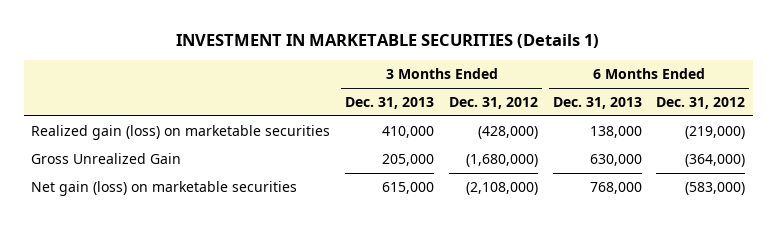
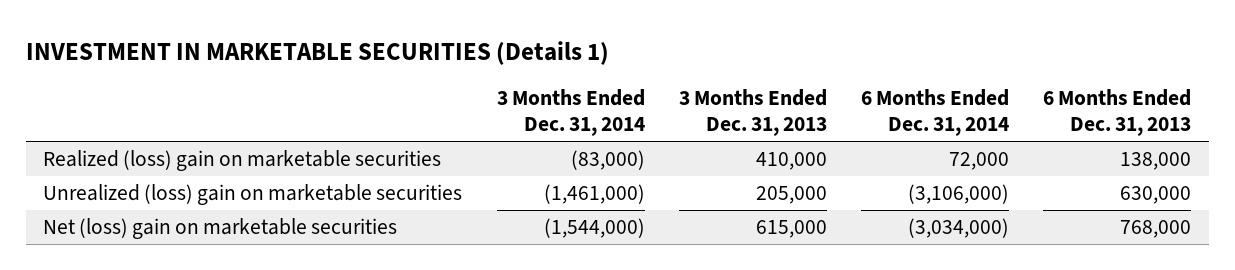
[448,97,538,110] Dec. 31, 2012 -> none
[656,97,746,110] Dec. 31, 2012 -> none
none -> [496,89,645,137] 3 Months Ended Dec. 31, 2014
none -> [861,89,1010,137] 6 Months Ended Dec. 31, 2014
[31,125,331,141] Realized gain (loss) on marketable securities -> [43,150,442,172] Realized (loss) gain on marketable securities
[31,153,182,165] Gross Unrealized Gain -> [43,184,463,206] Unrealized (loss) gain on marketable securities
[31,181,298,197] Net gain (loss) on marketable securities -> [43,218,398,240] Net (loss) gain on marketable securities

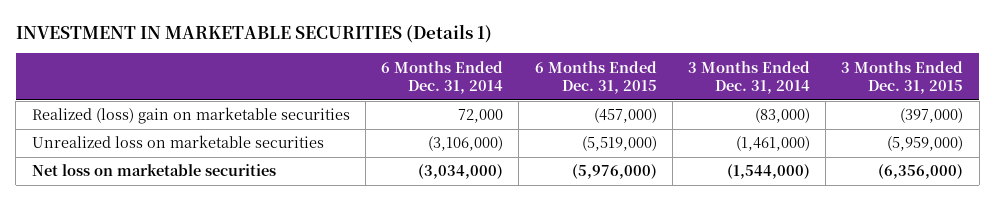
[678,89,827,137] 3 Months Ended Dec. 31, 2013 -> none
[1043,89,1192,137] 6 Months Ended Dec. 31, 2013 -> none
none -> [534,60,657,95] 6 Months Ended Dec. 31, 2015
none -> [841,60,964,95] 3 Months Ended Dec. 31, 2015
[43,184,463,206] Unrealized (loss) gain on marketable securities -> [31,135,324,149] Unrealized loss on marketable securities
[43,218,398,240] Net (loss) gain on marketable securities -> [31,164,276,177] Net loss on marketable securities

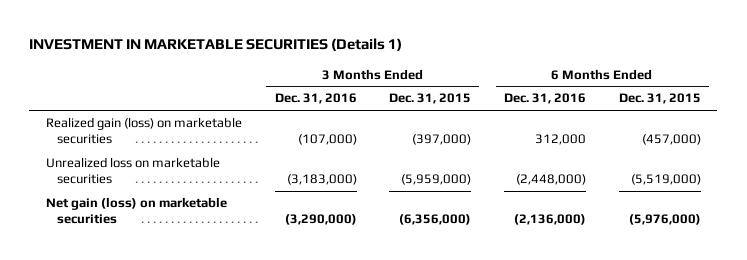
[381,60,504,95] 6 Months Ended Dec. 31, 2014 -> none
[687,60,810,95] 3 Months Ended Dec. 31, 2014 -> none
none -> [274,93,357,105] Dec. 31, 2016
none -> [504,93,587,105] Dec. 31, 2016
[31,107,350,125] Realized (loss) gain on marketable securities -> [45,117,242,145] Realized gain (loss) on marketable securities
[31,164,276,177] Net loss on marketable securities -> [45,197,227,225] Net gain (loss) on marketable securities

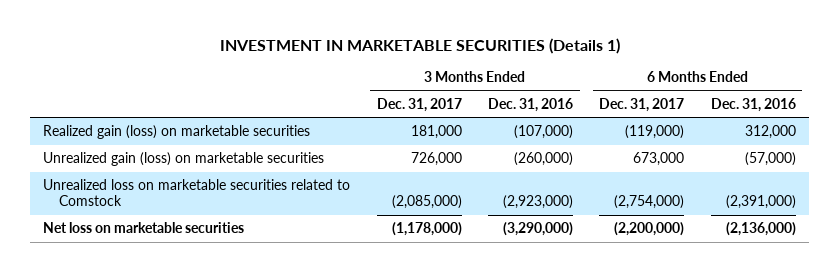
[389,93,472,105] Dec. 31, 2015 -> none
[618,93,701,105] Dec. 31, 2015 -> none
none -> [376,97,462,112] Dec. 31, 2017
none -> [599,97,685,112] Dec. 31, 2017
[45,157,220,185] Unrealized loss on marketable securities -> [43,152,325,167] Unrealized gain (loss) on marketable securities
[286,174,357,186] (3,183,000) -> [514,152,574,167] (260,000)
[516,174,587,186] (2,448,000) -> [744,152,796,167] (57,000)
none -> [43,179,351,207] Unrealized loss on marketable securities related to Comstock
[45,197,227,225] Net gain (loss) on marketable securities -> [43,222,245,234] Net loss on marketable securities

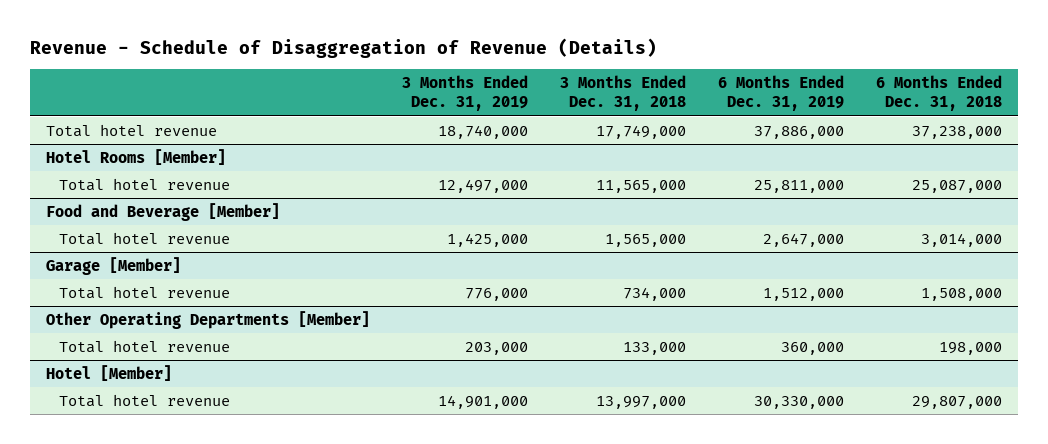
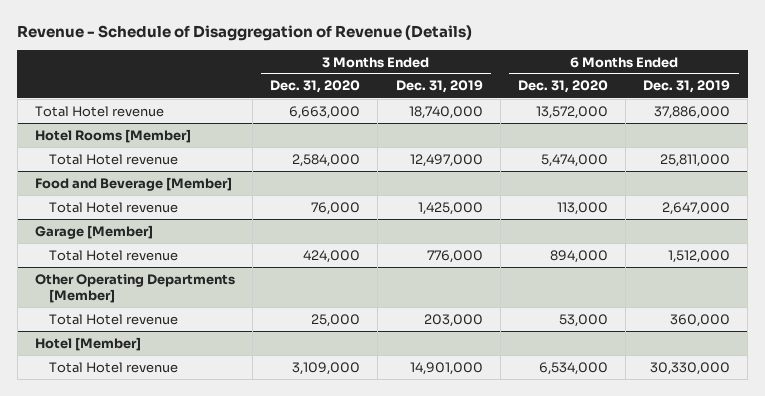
[559,75,686,112] 3 Months Ended Dec. 31, 2018 -> none
[875,75,1002,112] 6 Months Ended Dec. 31, 2018 -> none
none -> [270,80,361,94] Dec. 31, 2020
none -> [517,80,608,94] Dec. 31, 2020
[46,123,218,137] Total hotel revenue -> [34,105,164,117] Total Hotel revenue
[58,177,230,191] Total hotel revenue -> [48,153,178,165] Total Hotel revenue
[58,231,230,245] Total hotel revenue -> [48,201,178,213] Total Hotel revenue
[58,285,230,299] Total hotel revenue -> [48,249,178,261] Total Hotel revenue
[58,339,230,353] Total hotel revenue -> [48,313,178,325] Total Hotel revenue
[58,393,230,407] Total hotel revenue -> [48,361,178,373] Total Hotel revenue

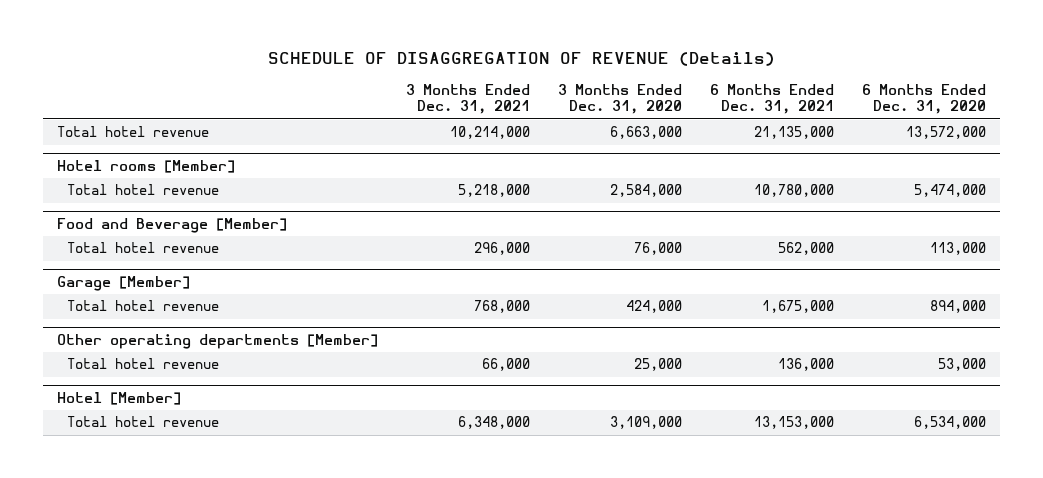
[17,25,473,42] Revenue - Schedule of Disaggregation of Revenue (Details) -> [267,51,775,66] SCHEDULE OF DISAGGREGATION OF REVENUE (Details)
[395,80,483,94] Dec. 31, 2019 -> none
[643,80,731,94] Dec. 31, 2019 -> none
none -> [406,83,531,115] 3 Months Ended Dec. 31, 2021
none -> [710,83,835,115] 6 Months Ended Dec. 31, 2021
[34,105,164,117] Total Hotel revenue -> [57,126,210,138] Total hotel revenue
[34,128,191,143] Hotel Rooms [Member] -> [57,159,236,173] Hotel rooms [Member]
[48,153,178,165] Total Hotel revenue -> [66,184,219,196] Total hotel revenue
[48,201,178,213] Total Hotel revenue -> [66,242,219,254] Total hotel revenue
[48,249,178,261] Total Hotel revenue -> [66,300,219,312] Total hotel revenue
[34,273,235,304] Other Operating Departments [Member] -> [57,333,379,349] Other operating departments [Member]
[48,313,178,325] Total Hotel revenue -> [66,358,219,370] Total hotel revenue
[48,361,178,373] Total Hotel revenue -> [66,416,219,428] Total hotel revenue

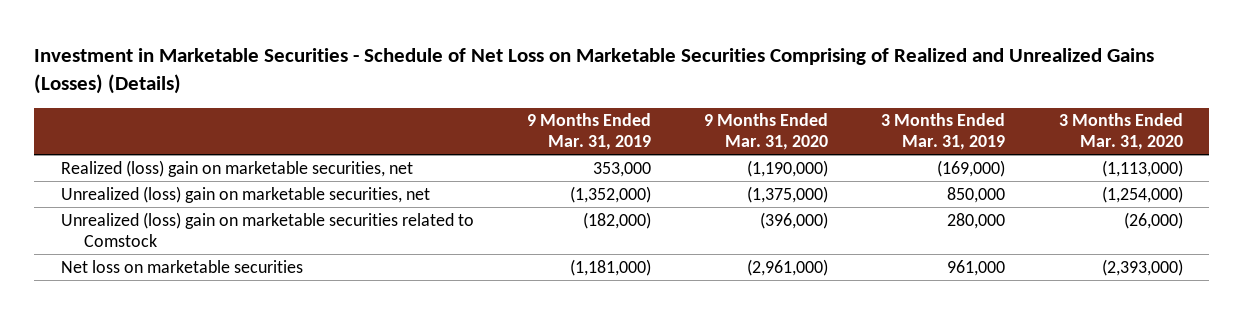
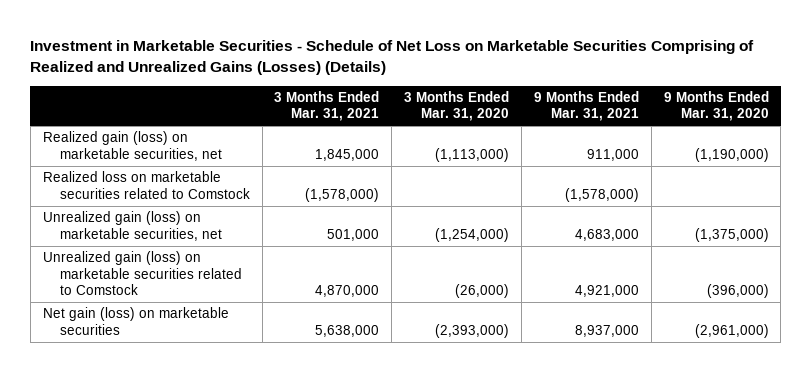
[526,113,651,151] 9 Months Ended Mar. 31, 2019 -> none
[881,113,1006,151] 3 Months Ended Mar. 31, 2019 -> none
none -> [274,90,380,122] 3 Months Ended Mar. 31, 2021
none -> [533,90,639,122] 9 Months Ended Mar. 31, 2021
[60,159,413,177] Realized (loss) gain on marketable securities, net -> [42,131,222,161] Realized gain (loss) on marketable securities, net
none -> [42,171,250,199] Realized loss on marketable securities related to Comstock
[60,185,430,203] Unrealized (loss) gain on marketable securities, net -> [42,211,222,241] Unrealized gain (loss) on marketable securities, net
[60,211,474,247] Unrealized (loss) gain on marketable securities related to Comstock -> [42,251,242,296] Unrealized gain (loss) on marketable securities related to Comstock
[60,259,303,273] Net loss on marketable securities -> [42,307,229,335] Net gain (loss) on marketable securities

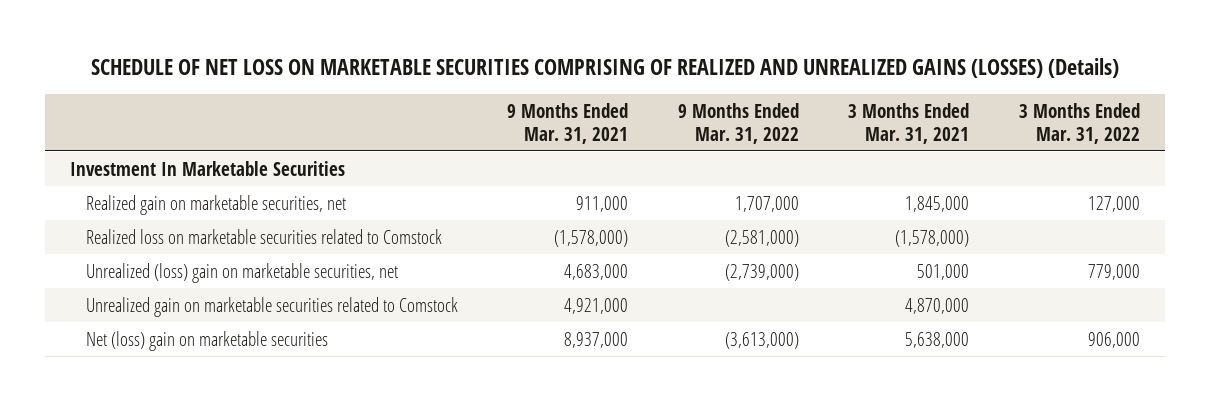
[30,40,755,76] Investment in Marketable Securities - Schedule of Net Loss on Marketable Securities Comprising of Realized and Unrealized Gains (Losses) (Details) -> [91,58,1120,79] SCHEDULE OF NET LOSS ON MARKETABLE SECURITIES COMPRISING OF REALIZED AND UNREALIZED GAINS (LOSSES) (Details)
[404,90,510,122] 3 Months Ended Mar. 31, 2020 -> none
[663,90,769,122] 9 Months Ended Mar. 31, 2020 -> none
none -> [677,102,799,145] 9 Months Ended Mar. 31, 2022
none -> [1018,102,1140,145] 3 Months Ended Mar. 31, 2022
none -> [70,160,346,176] Investment In Marketable Securities
[42,131,222,161] Realized gain (loss) on marketable securities, net -> [85,194,346,215] Realized gain on marketable securities, net
[42,211,222,241] Unrealized gain (loss) on marketable securities, net -> [85,262,398,283] Unrealized (loss) gain on marketable securities, net
[42,251,242,296] Unrealized gain (loss) on marketable securities related to Comstock -> [85,296,458,317] Unrealized gain on marketable securities related to Comstock
[42,307,229,335] Net gain (loss) on marketable securities -> [85,330,328,351] Net (loss) gain on marketable securities

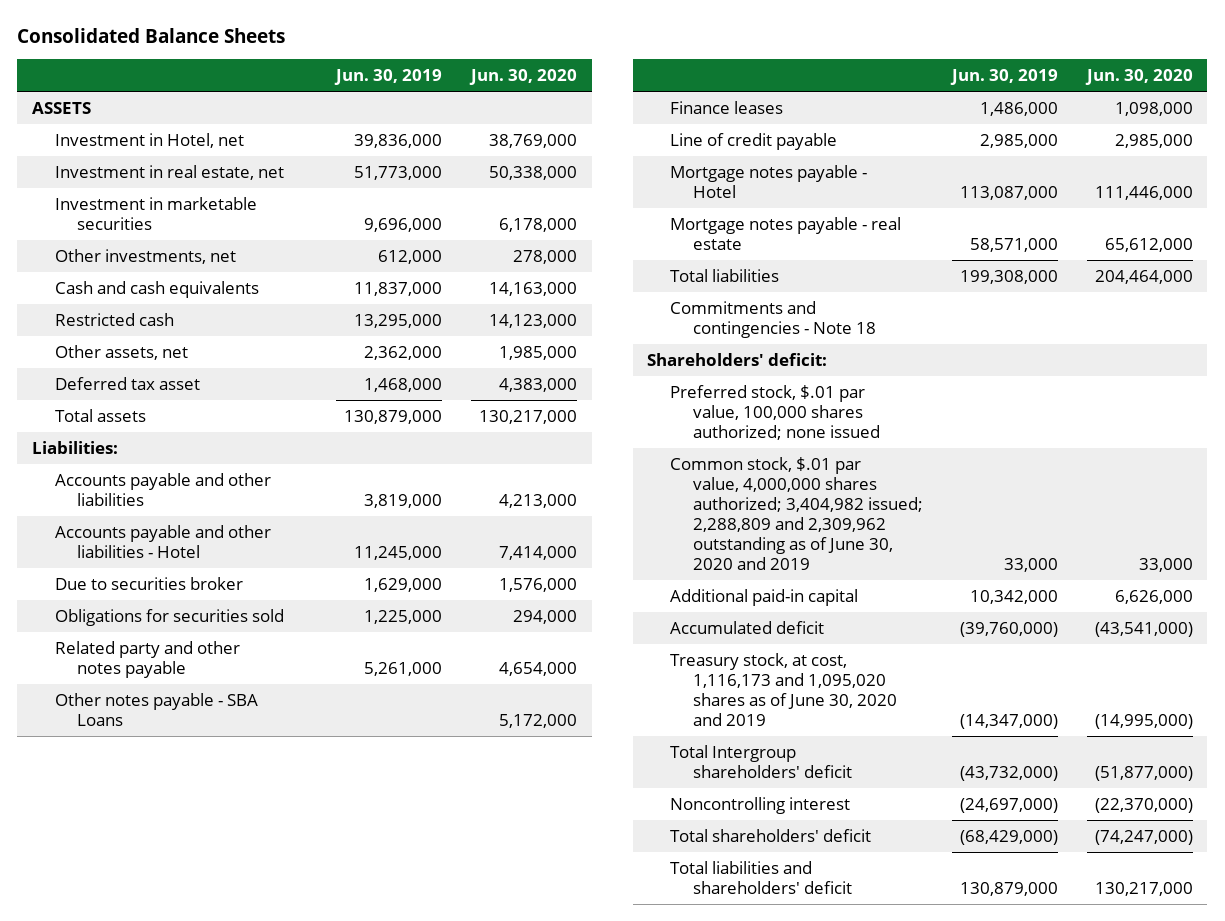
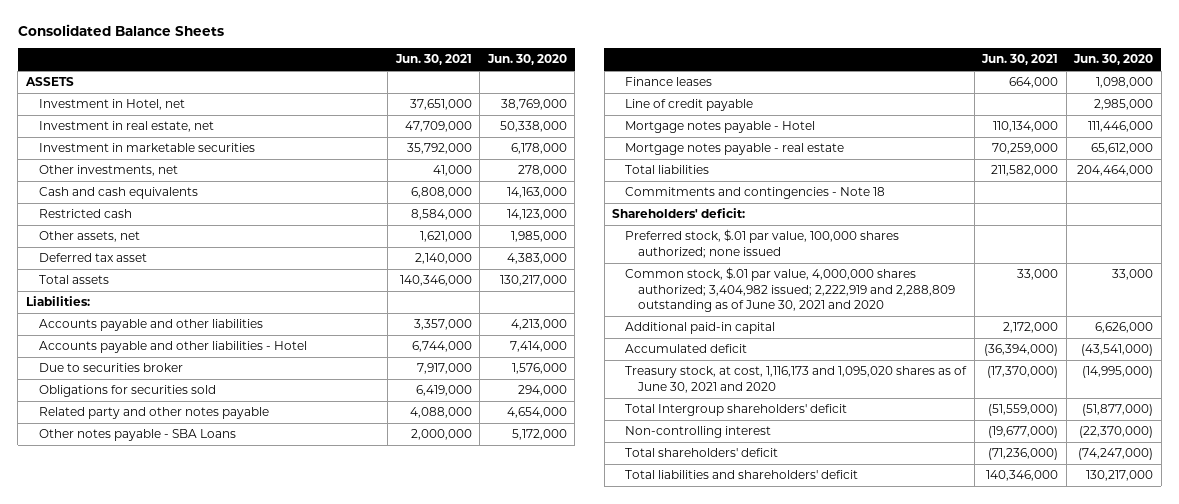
[334,68,443,85] Jun. 30, 2019 -> none
none -> [394,54,472,66] Jun. 30, 2021
[670,456,923,571] Common stock, $.01 par value, 4,000,000 shares authorized; 3,404,982 issued; 2,288,809 and 2,309,962 outstanding as of June 30, 2020 and 2019 -> [625,267,956,312] Common stock, $.01 par value, 4,000,000 shares authorized; 3,404,982 issued; 2,222,919 and 2,288,809 outstanding as of June 30, 2021 and 2020
[670,652,897,726] Treasury stock, at cost, 1,116,173 and 1,095,020 shares as of June 30, 2020 and 2019 -> [625,366,968,393] Treasury stock, at cost, 1,116,173 and 1,095,020 shares as of June 30, 2021 and 2020
[670,796,851,814] Noncontrolling interest -> [625,426,772,439] Non-controlling interest

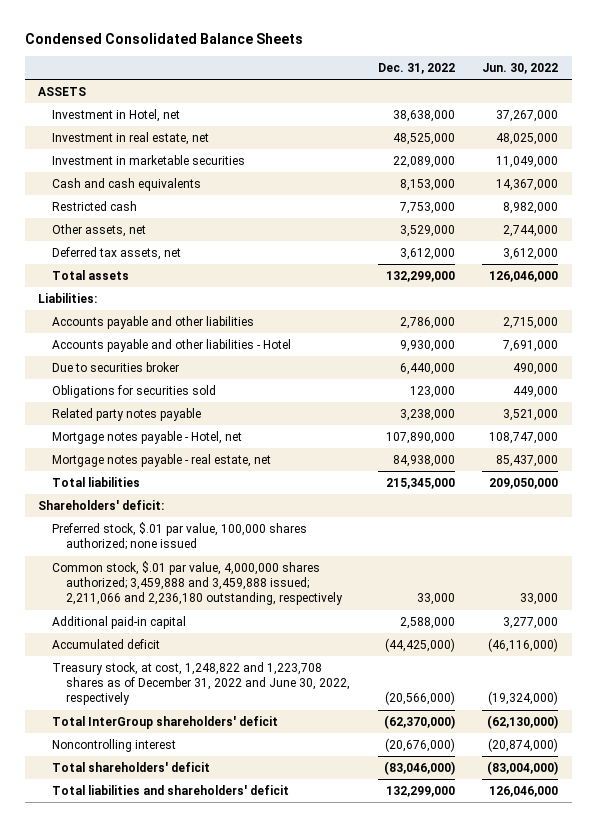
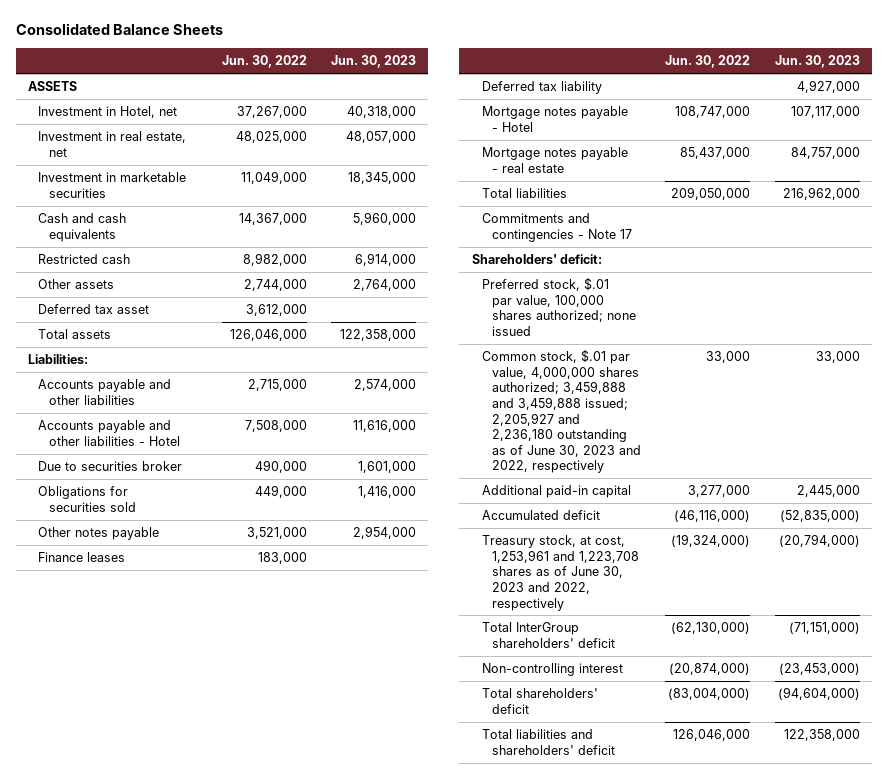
[24,32,303,44] Condensed Consolidated Balance Sheets -> [15,23,223,36] Consolidated Balance Sheets
[377,62,455,74] Dec. 31, 2022 -> none
none -> [330,55,416,69] Jun. 30, 2023
[52,224,147,238] Other assets, net -> [38,279,115,290] Other assets
[52,247,182,261] Deferred tax assets, net -> [38,304,150,315] Deferred tax asset
[503,340,559,353] 7,691,000 -> [244,420,307,433] 7,508,000
[52,408,202,422] Related party notes payable -> [38,527,160,541] Other notes payable
none -> [38,552,126,563] Finance leases
none -> [481,81,602,95] Deferred tax liability
[52,431,243,445] Mortgage notes payable - Hotel, net -> [481,106,628,132] Mortgage notes payable - Hotel
[52,454,272,468] Mortgage notes payable - real estate, net -> [481,147,628,173] Mortgage notes payable - real estate
none -> [481,213,633,242] Commitments and contingencies - Note 17
[52,561,343,606] Common stock, $.01 par value, 4,000,000 shares authorized; 3,459,888 and 3,459,888 issued; 2,211,066 and 2,236,180 outstanding, respectively -> [481,349,642,474] Common stock, $.01 par value, 4,000,000 shares authorized; 3,459,888 and 3,459,888 issued; 2,205,927 and 2,236,180 outstanding as of June 30, 2023 and 2022, respectively
[52,662,350,706] Treasury stock, at cost, 1,248,822 and 1,223,708 shares as of December 31, 2022 and June 30, 2022, respectively -> [481,535,640,611] Treasury stock, at cost, 1,253,961 and 1,223,708 shares as of June 30, 2023 and 2022, respectively
[52,739,177,753] Noncontrolling interest -> [481,663,623,677] Non-controlling interest

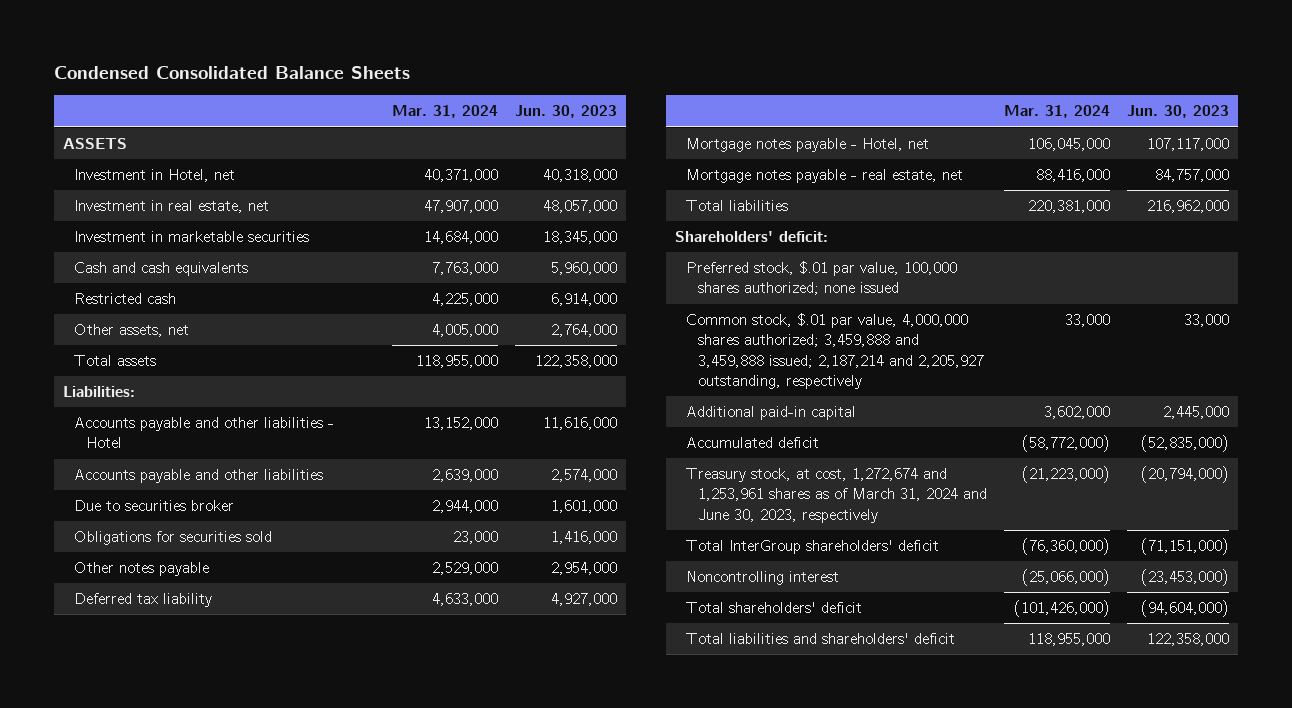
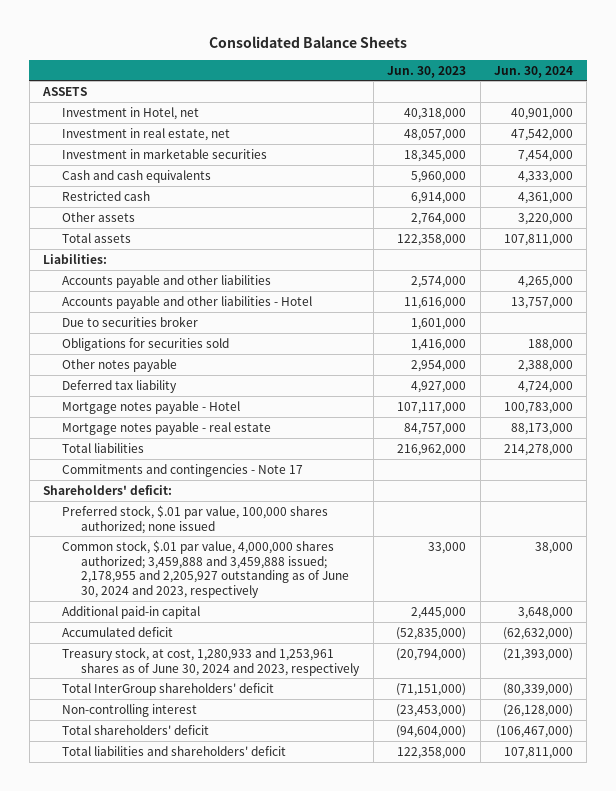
[54,66,411,80] Condensed Consolidated Balance Sheets -> [209,35,408,48] Consolidated Balance Sheets
[392,105,499,119] Mar. 31, 2024 -> none
none -> [493,65,573,78] Jun. 30, 2024
[74,324,190,338] Other assets, net -> [62,211,136,222] Other assets
[74,417,335,449] Accounts payable and other liabilities - Hotel -> [62,295,313,309] Accounts payable and other liabilities - Hotel
[686,138,930,153] Mortgage notes payable - Hotel, net -> [62,400,241,414] Mortgage notes payable - Hotel
[686,169,964,184] Mortgage notes payable - real estate, net -> [62,421,272,435] Mortgage notes payable - real estate
none -> [62,463,304,477] Commitments and contingencies - Note 17
[686,313,984,389] Common stock, $.01 par value, 4,000,000 shares authorized; 3,459,888 and 3,459,888 issued; 2,187,214 and 2,205,927 outstanding, respectively -> [62,539,350,599] Common stock, $.01 par value, 4,000,000 shares authorized; 3,459,888 and 3,459,888 issued; 2,178,955 and 2,205,927 outstanding as of June 30, 2024 and 2023, respectively
[686,468,987,523] Treasury stock, at cost, 1,272,674 and 1,253,961 shares as of March 31, 2024 and June 30, 2023, respectively -> [62,646,361,676] Treasury stock, at cost, 1,280,933 and 1,253,961 shares as of June 30, 2024 and 2023, respectively
[686,571,840,586] Noncontrolling interest -> [62,703,198,717] Non-controlling interest

